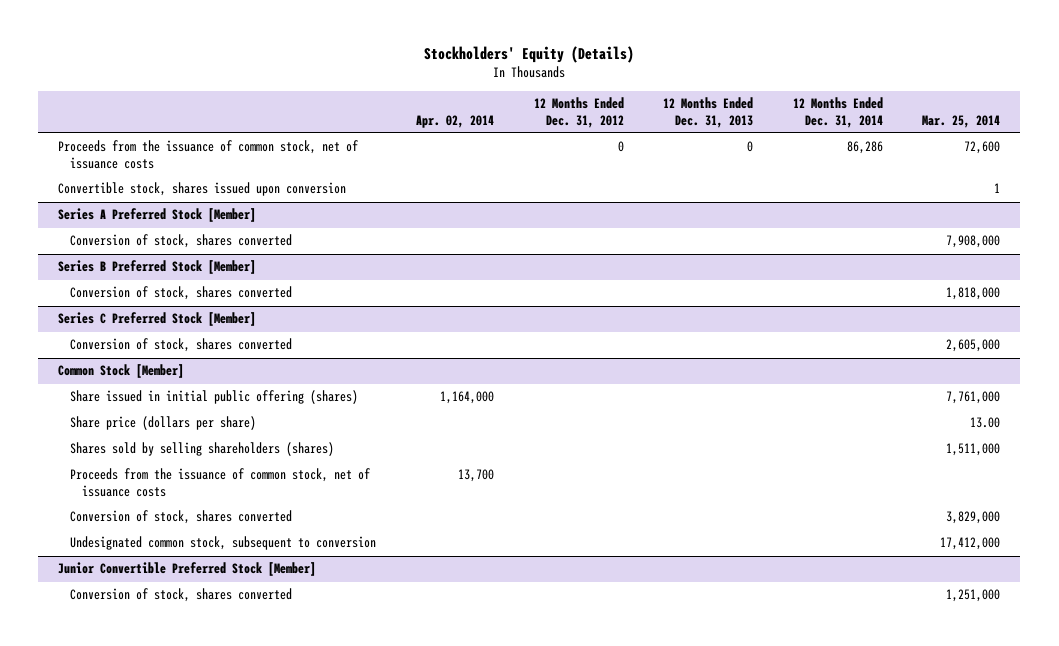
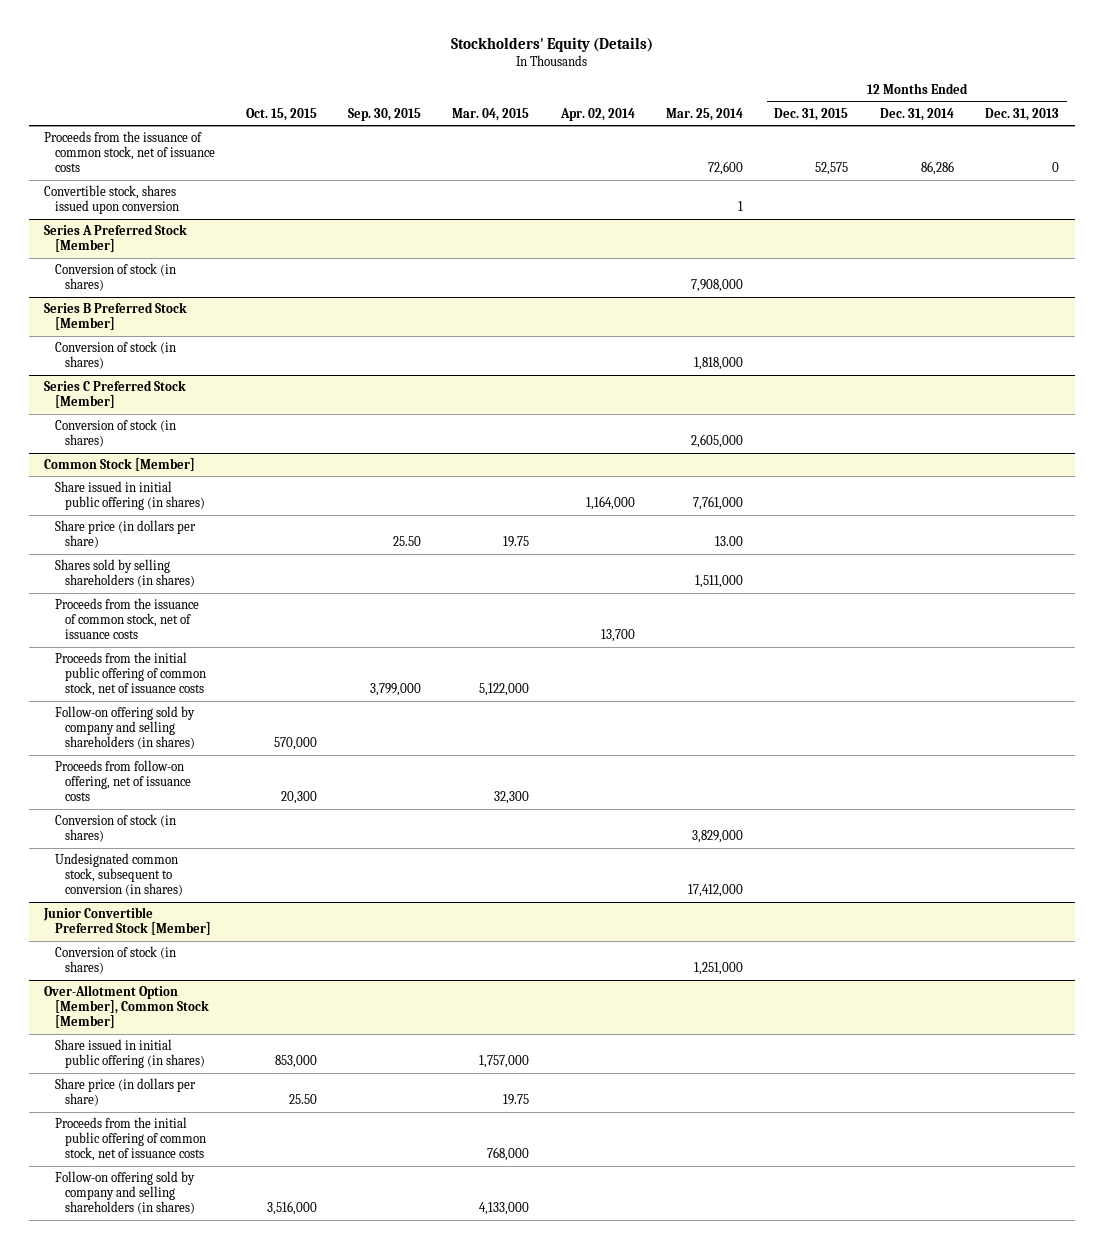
[533,97,624,128] 12 Months Ended Dec. 31, 2012 -> none
none -> [245,107,317,121] Oct. 15, 2015
none -> [348,107,422,121] Sep. 30, 2015
none -> [452,107,530,121] Mar. 04, 2015
none -> [774,107,849,121] Dec. 31, 2015
[70,234,293,249] Conversion of stock, shares converted -> [54,263,176,292] Conversion of stock (in shares)
[70,286,293,301] Conversion of stock, shares converted -> [54,341,176,370] Conversion of stock (in shares)
[70,338,293,353] Conversion of stock, shares converted -> [54,419,176,448] Conversion of stock (in shares)
[70,390,359,405] Share issued in initial public offering (shares) -> [54,481,205,511] Share issued in initial public offering (in shares)
[70,416,257,431] Share price (dollars per share) -> [54,520,196,549] Share price (in dollars per share)
[70,442,335,457] Shares sold by selling shareholders (shares) -> [54,559,195,588] Shares sold by selling shareholders (in shares)
none -> [54,652,206,697] Proceeds from the initial public offering of common stock, net of issuance costs
none -> [54,706,195,750] Follow-on offering sold by company and selling shareholders (in shares)
none -> [54,760,191,802] Proceeds from follow-on offering, net of issuance costs
[70,510,293,525] Conversion of stock, shares converted -> [54,814,176,843] Conversion of stock (in shares)
[70,536,377,551] Undesignated common stock, subsequent to conversion -> [54,853,183,897] Undesignated common stock, subsequent to conversion (in shares)
[70,588,293,603] Conversion of stock, shares converted -> [54,946,176,975] Conversion of stock (in shares)
none -> [44,985,209,1029] Over-Allotment Option [Member], Common Stock [Member]
none -> [54,1039,205,1069] Share issued in initial public offering (in shares)
none -> [54,1078,196,1107] Share price (in dollars per share)
none -> [54,1117,206,1162] Proceeds from the initial public offering of common stock, net of issuance costs
none -> [54,1171,195,1215] Follow-on offering sold by company and selling shareholders (in shares)

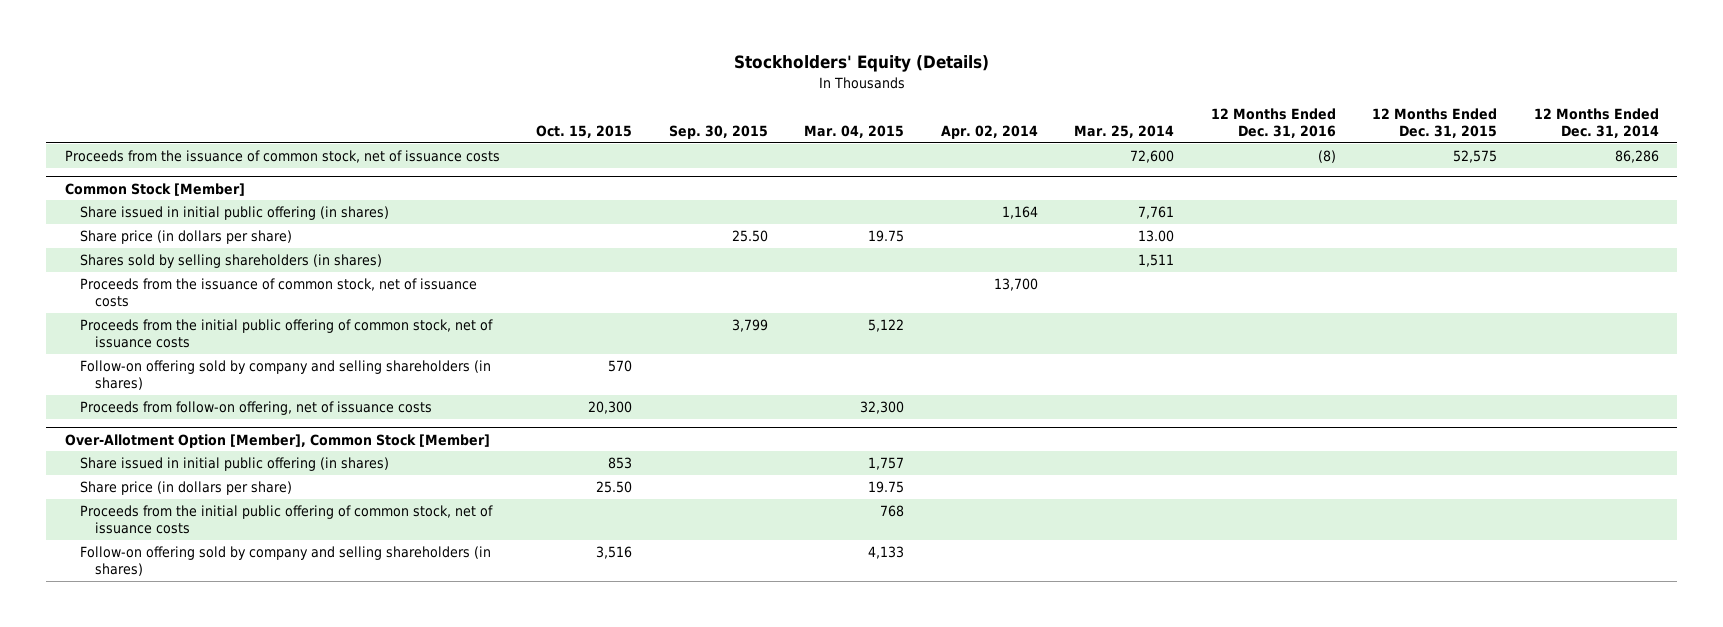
[985,107,1060,121] Dec. 31, 2013 -> none
none -> [1210,107,1336,138] 12 Months Ended Dec. 31, 2016
[44,185,179,215] Convertible stock, shares issued upon conversion -> none
[44,224,188,253] Series A Preferred Stock [Member] -> none
[54,263,176,292] Conversion of stock (in shares) -> none
[44,302,188,331] Series B Preferred Stock [Member] -> none
[54,341,176,370] Conversion of stock (in shares) -> none
[44,380,187,409] Series C Preferred Stock [Member] -> none
[54,419,176,448] Conversion of stock (in shares) -> none
[585,496,635,511] 1,164,000 -> [1001,205,1038,219] 1,164
[693,496,744,511] 7,761,000 -> [1138,205,1175,219] 7,761
[695,575,744,589] 1,511,000 -> [1138,253,1175,267] 1,511
[370,683,422,697] 3,799,000 -> [731,318,768,332] 3,799
[479,683,530,697] 5,122,000 -> [868,318,905,332] 5,122
[273,737,317,751] 570,000 -> [608,359,633,372] 570
[54,814,176,843] Conversion of stock (in shares) -> none
[54,853,183,897] Undesignated common stock, subsequent to conversion (in shares) -> none
[43,907,211,936] Junior Convertible Preferred Stock [Member] -> none
[54,946,176,975] Conversion of stock (in shares) -> none
[274,1055,317,1069] 853,000 -> [608,456,633,469] 853
[479,1055,530,1069] 1,757,000 -> [868,456,905,470] 1,757
[487,1147,530,1162] 768,000 -> [880,504,905,517] 768
[266,1201,317,1216] 3,516,000 -> [596,545,633,559] 3,516
[479,1202,530,1216] 4,133,000 -> [868,545,905,559] 4,133

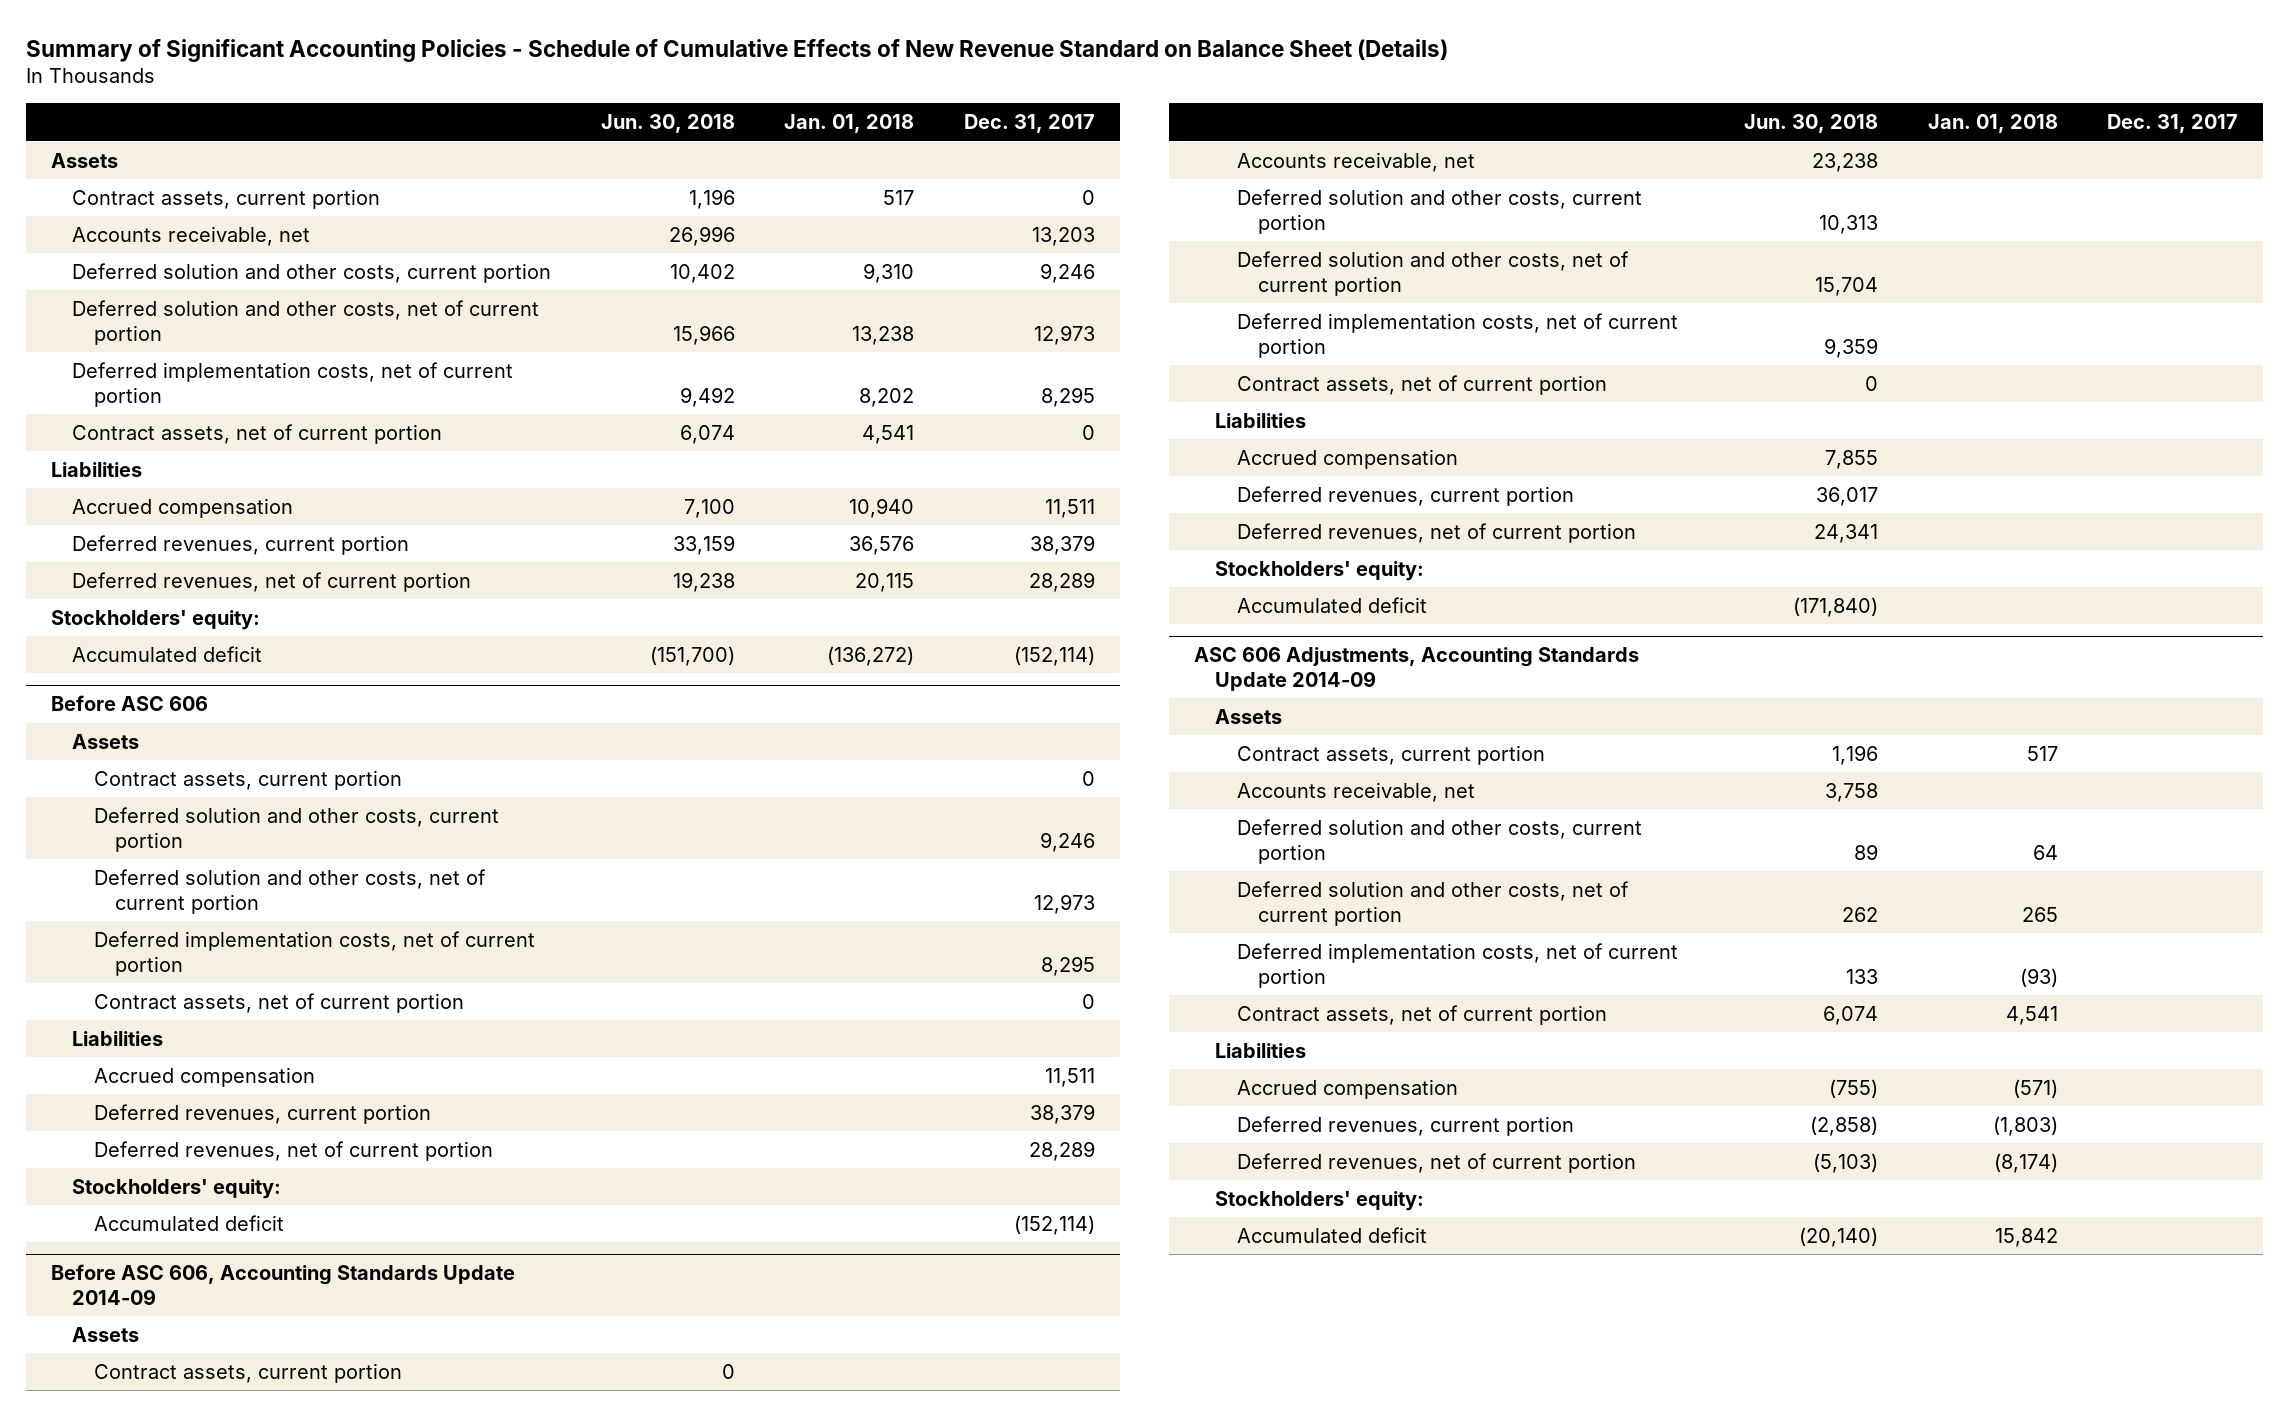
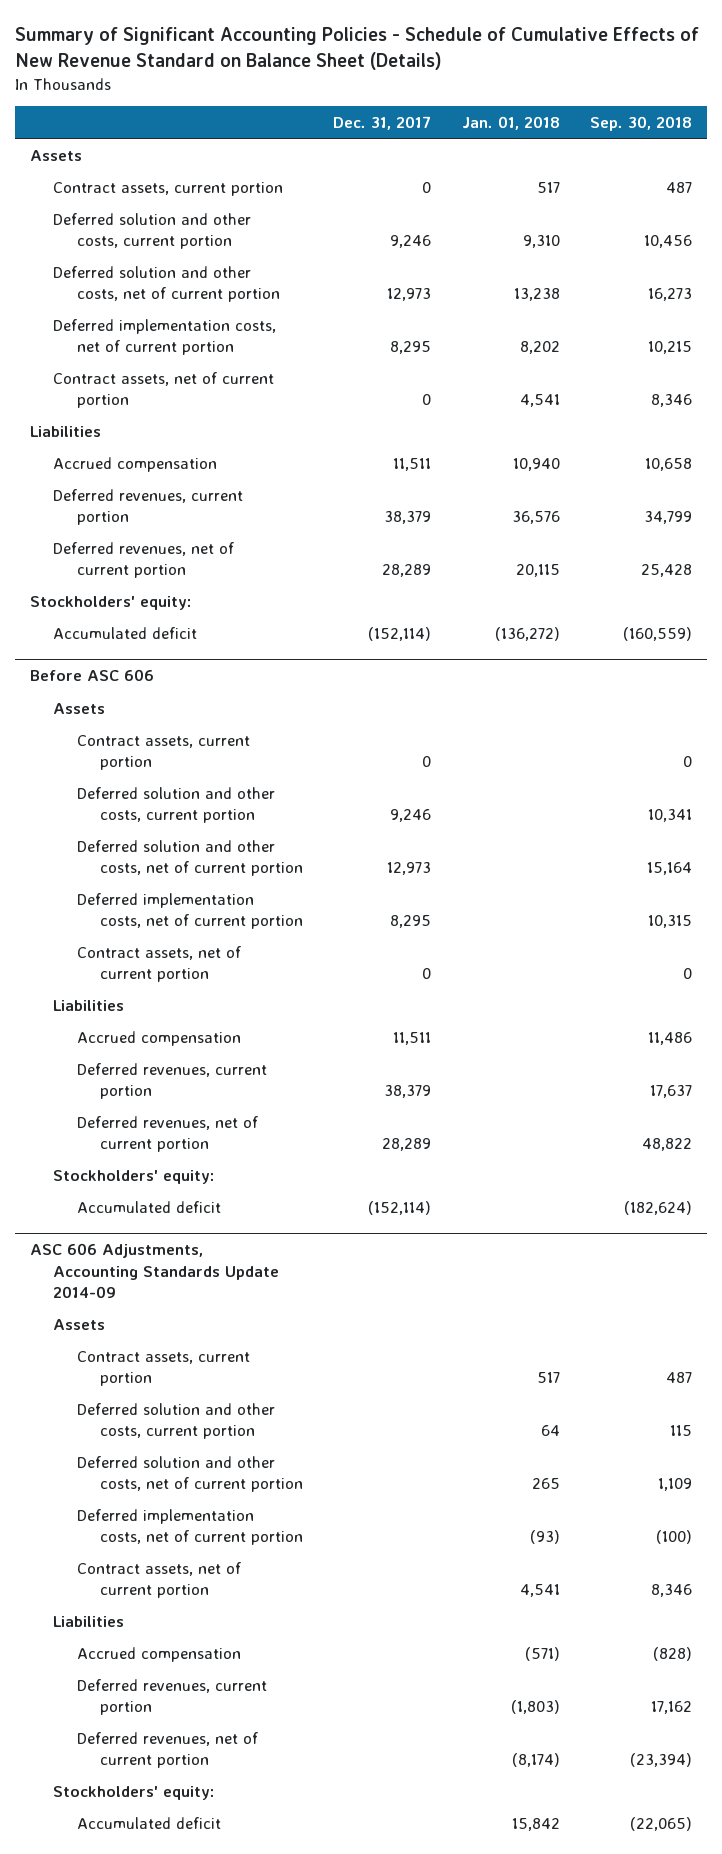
[600,114,735,134] Jun. 30, 2018 -> none
none -> [590,115,693,131] Sep. 30, 2018
[72,225,311,246] Accounts receivable, net -> none
[50,1264,515,1306] Before ASC 606, Accounting Standards Update 2014-09 -> none
[72,1326,140,1342] Assets -> none
[93,1362,402,1383] Contract assets, current portion -> none
[1236,151,1475,172] Accounts receivable, net -> none
[1236,188,1642,234] Deferred solution and other costs, current portion -> none
[1236,250,1629,296] Deferred solution and other costs, net of current portion -> none
[1236,312,1678,358] Deferred implementation costs, net of current portion -> none
[1236,374,1607,395] Contract assets, net of current portion -> none
[1215,412,1307,428] Liabilities -> none
[1236,448,1458,469] Accrued compensation -> none
[1236,485,1574,506] Deferred revenues, current portion -> none
[1236,522,1636,543] Deferred revenues, net of current portion -> none
[1215,560,1425,581] Stockholders' equity: -> none
[1236,596,1427,613] Accumulated deficit -> none
[1236,781,1475,802] Accounts receivable, net -> none

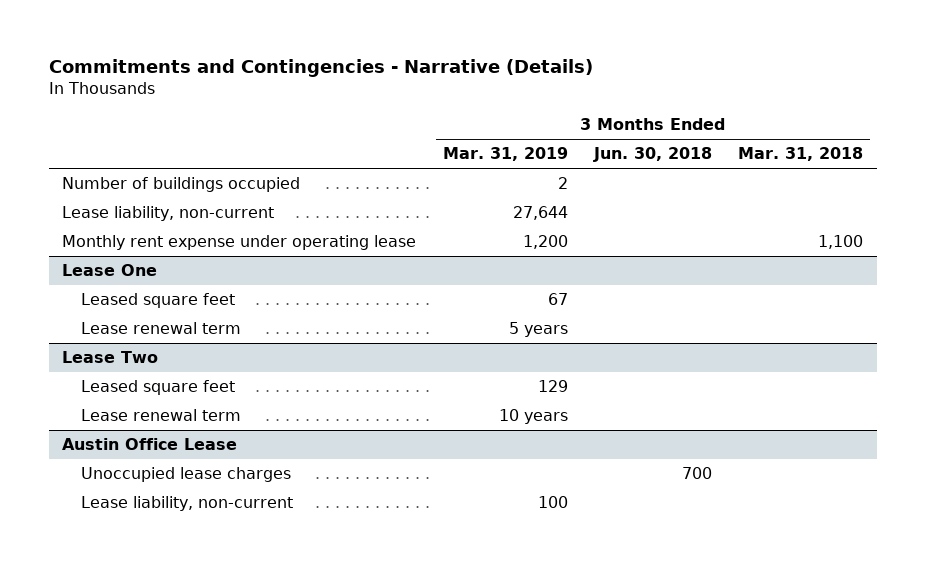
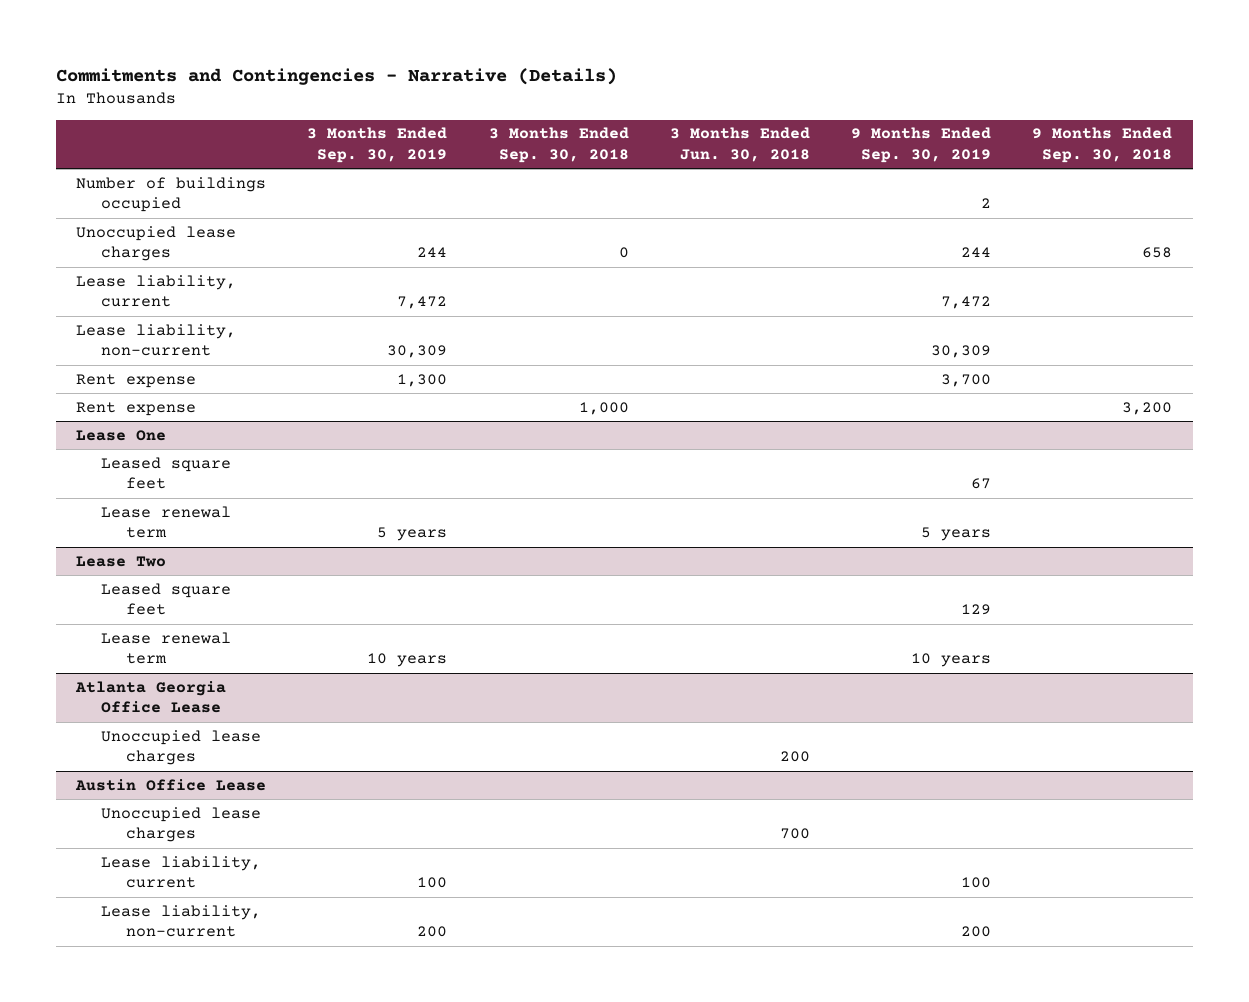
[442,147,568,162] Mar. 31, 2019 -> none
[738,147,864,162] Mar. 31, 2018 -> none
none -> [307,127,448,163] 3 Months Ended Sep. 30, 2019
none -> [488,127,629,163] 3 Months Ended Sep. 30, 2018
none -> [851,127,992,163] 9 Months Ended Sep. 30, 2019
none -> [1032,127,1173,163] 9 Months Ended Sep. 30, 2018
none -> [76,225,237,262] Unoccupied lease charges
none -> [76,274,237,308] Lease liability, current
none -> [76,373,197,388] Rent expense
[62,235,417,251] Monthly rent expense under operating lease -> [76,401,197,416] Rent expense
none -> [75,680,227,714] Atlanta Georgia Office Lease
none -> [101,729,262,766] Unoccupied lease charges
none -> [101,855,262,889] Lease liability, current

